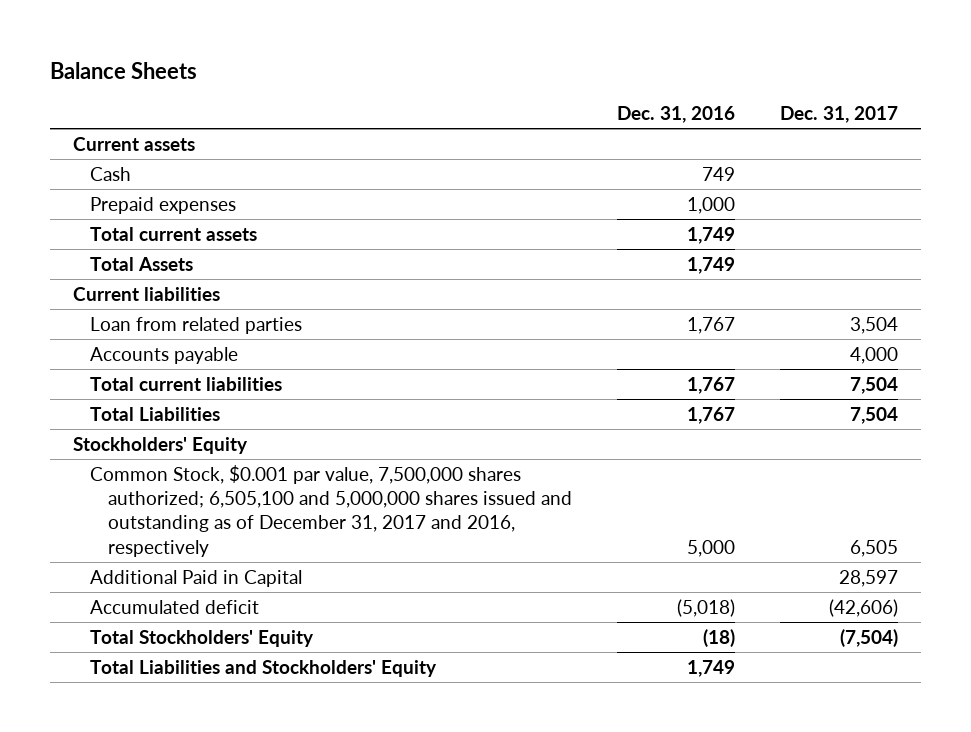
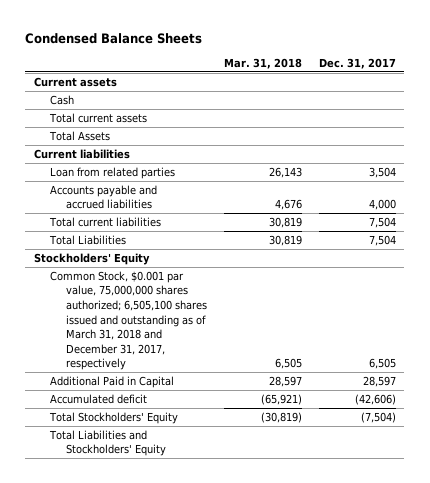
[50,62,198,80] Balance Sheets -> [25,32,203,44] Condensed Balance Sheets
[616,105,735,123] Dec. 31, 2016 -> none
none -> [224,58,303,70] Mar. 31, 2018
[90,196,237,214] Prepaid expenses -> none
[90,346,239,364] Accounts payable -> none
none -> [50,184,158,210] Accounts payable and accrued liabilities
[90,464,572,557] Common Stock, $0.001 par value, 7,500,000 shares authorized; 6,505,100 and 5,000,000 shares issued and outstanding as of December 31, 2017 and 2016, respectively -> [50,270,208,371] Common Stock, $0.001 par value, 75,000,000 shares authorized; 6,505,100 shares issued and outstanding as of March 31, 2018 and December 31, 2017, respectively

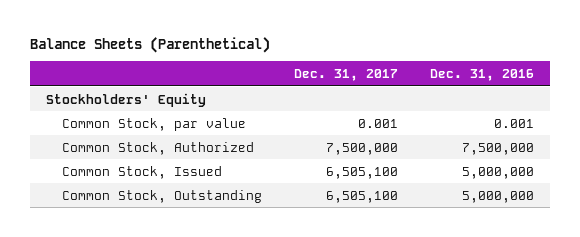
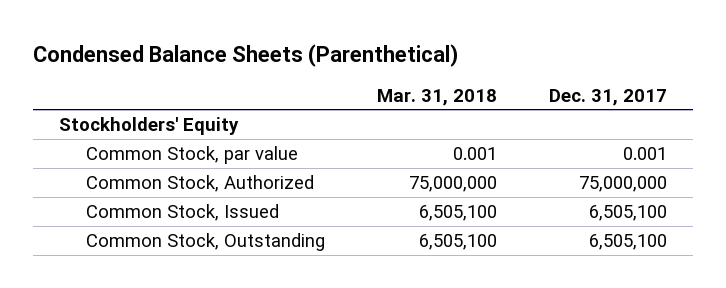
[29,36,270,53] Balance Sheets (Parenthetical) -> [33,43,459,67] Condensed Balance Sheets (Parenthetical)
[430,68,535,81] Dec. 31, 2016 -> none
none -> [377,88,498,106] Mar. 31, 2018
[326,142,399,155] 7,500,000 -> [579,176,668,193] 75,000,000

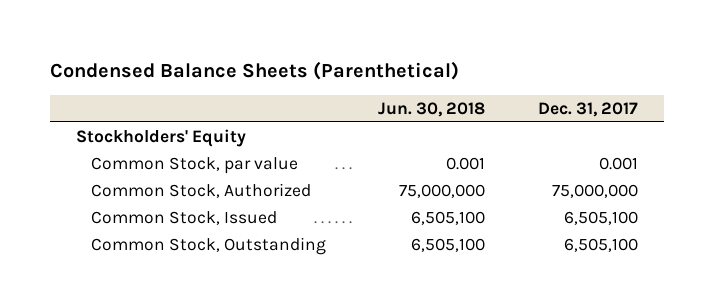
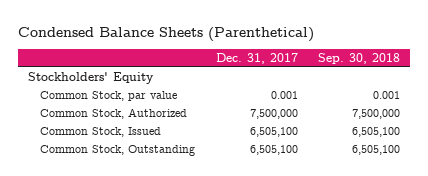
[378,101,486,117] Jun. 30, 2018 -> none
none -> [317,52,400,64] Sep. 30, 2018
[551,183,638,198] 75,000,000 -> [249,109,298,120] 7,500,000

